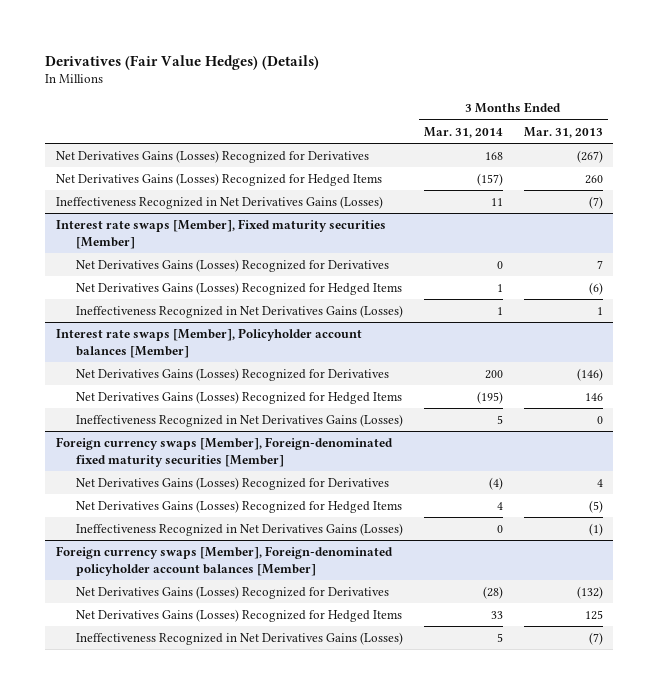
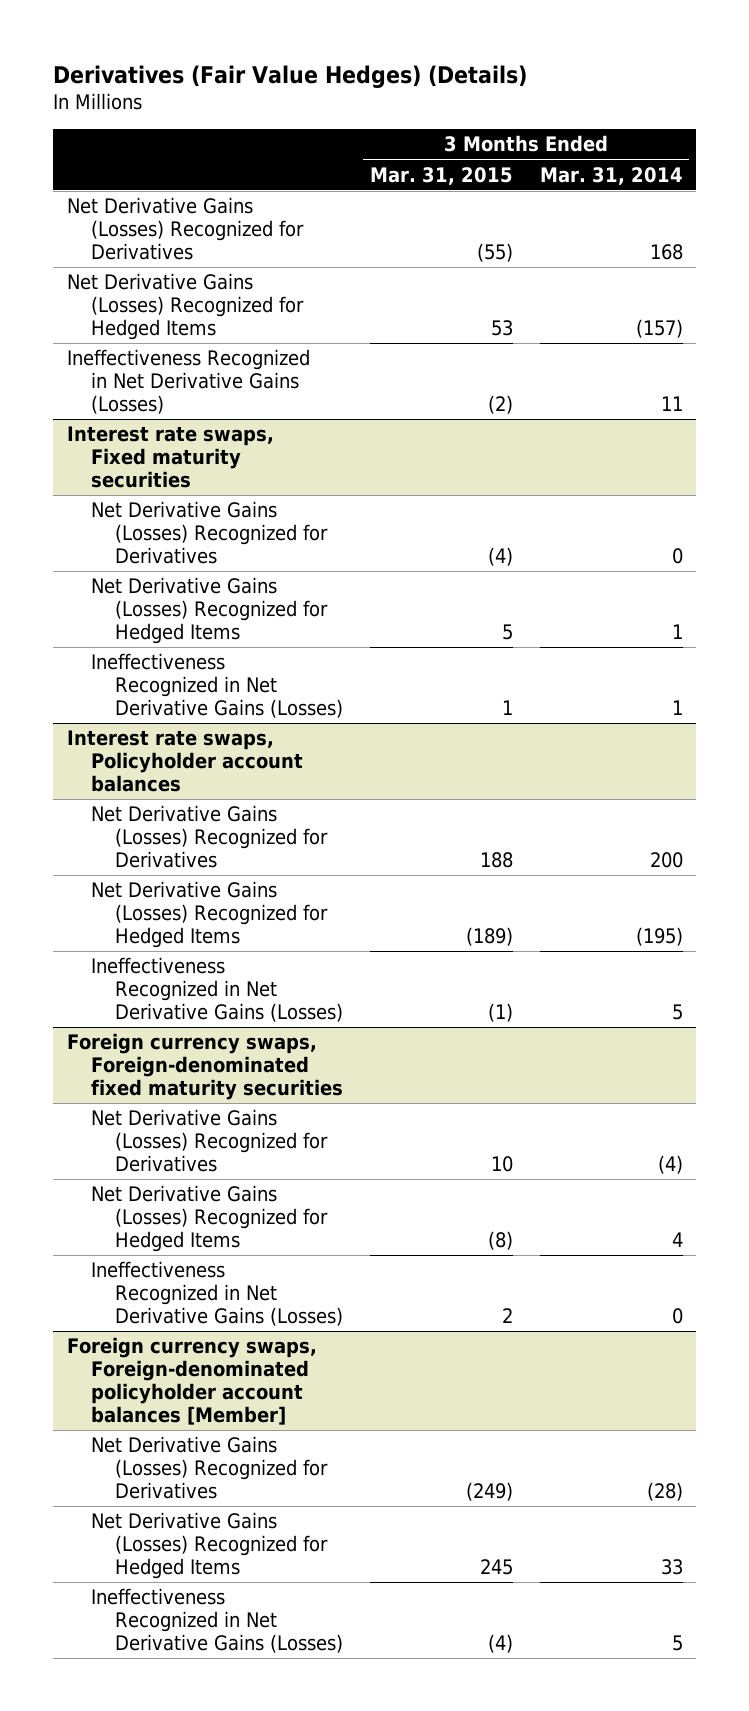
[523,126,603,138] Mar. 31, 2013 -> none
none -> [369,166,513,185] Mar. 31, 2015
[55,149,369,163] Net Derivatives Gains (Losses) Recognized for Derivatives -> [66,197,304,260] Net Derivative Gains (Losses) Recognized for Derivatives
[55,172,382,186] Net Derivatives Gains (Losses) Recognized for Hedged Items -> [66,273,304,340] Net Derivative Gains (Losses) Recognized for Hedged Items
[55,195,383,209] Ineffectiveness Recognized in Net Derivatives Gains (Losses) -> [66,349,310,414] Ineffectiveness Recognized in Net Derivative Gains (Losses)
[55,218,386,249] Interest rate swaps [Member], Fixed maturity securities [Member] -> [66,426,274,488] Interest rate swaps, Fixed maturity securities
[76,258,390,272] Net Derivatives Gains (Losses) Recognized for Derivatives -> [90,501,328,564] Net Derivative Gains (Losses) Recognized for Derivatives
[76,281,403,295] Net Derivatives Gains (Losses) Recognized for Hedged Items -> [90,577,328,644] Net Derivative Gains (Losses) Recognized for Hedged Items
[76,304,404,318] Ineffectiveness Recognized in Net Derivatives Gains (Losses) -> [90,653,343,718] Ineffectiveness Recognized in Net Derivative Gains (Losses)
[55,327,362,358] Interest rate swaps [Member], Policyholder account balances [Member] -> [66,730,303,792] Interest rate swaps, Policyholder account balances
[76,367,390,381] Net Derivatives Gains (Losses) Recognized for Derivatives -> [90,805,328,868] Net Derivative Gains (Losses) Recognized for Derivatives
[76,390,403,404] Net Derivatives Gains (Losses) Recognized for Hedged Items -> [90,881,328,948] Net Derivative Gains (Losses) Recognized for Hedged Items
[76,413,404,427] Ineffectiveness Recognized in Net Derivatives Gains (Losses) -> [90,957,343,1022] Ineffectiveness Recognized in Net Derivative Gains (Losses)
[55,436,393,467] Foreign currency swaps [Member], Foreign-denominated fixed maturity securities [Member] -> [66,1033,343,1100] Foreign currency swaps, Foreign-denominated fixed maturity securities
[76,476,390,490] Net Derivatives Gains (Losses) Recognized for Derivatives -> [90,1109,328,1172] Net Derivative Gains (Losses) Recognized for Derivatives
[76,499,403,513] Net Derivatives Gains (Losses) Recognized for Hedged Items -> [90,1185,328,1252] Net Derivative Gains (Losses) Recognized for Hedged Items
[76,522,404,536] Ineffectiveness Recognized in Net Derivatives Gains (Losses) -> [90,1261,343,1326] Ineffectiveness Recognized in Net Derivative Gains (Losses)
[55,545,393,576] Foreign currency swaps [Member], Foreign-denominated policyholder account balances [Member] -> [66,1337,317,1425] Foreign currency swaps, Foreign-denominated policyholder account balances [Member]
[76,585,390,599] Net Derivatives Gains (Losses) Recognized for Derivatives -> [90,1436,328,1499] Net Derivative Gains (Losses) Recognized for Derivatives
[76,608,403,622] Net Derivatives Gains (Losses) Recognized for Hedged Items -> [90,1512,328,1579] Net Derivative Gains (Losses) Recognized for Hedged Items
[76,631,404,645] Ineffectiveness Recognized in Net Derivatives Gains (Losses) -> [90,1588,343,1653] Ineffectiveness Recognized in Net Derivative Gains (Losses)

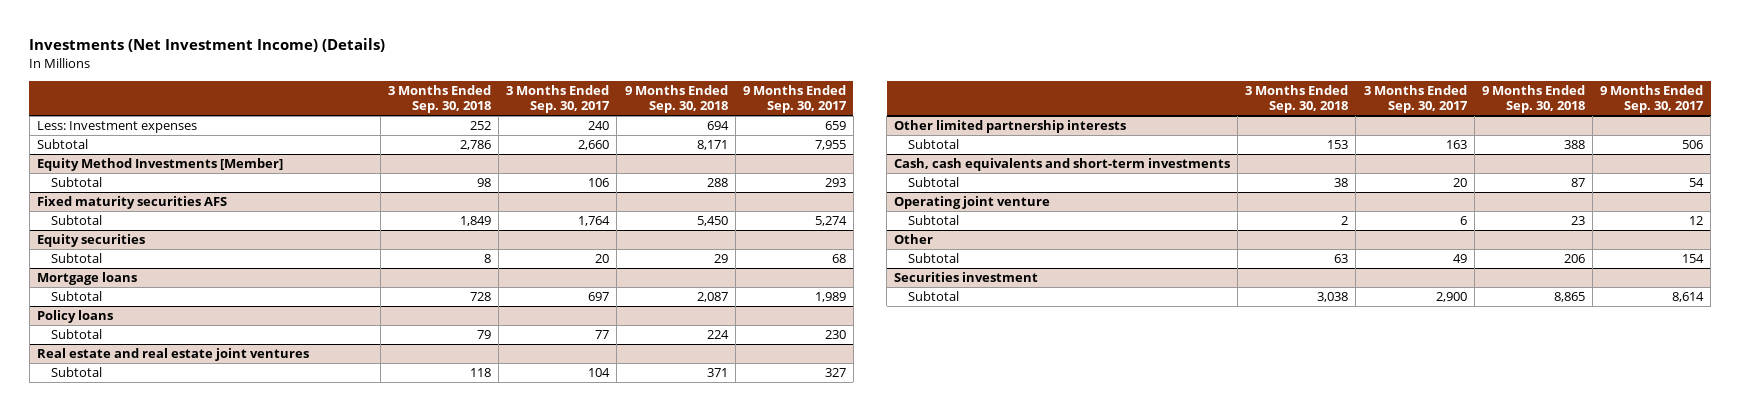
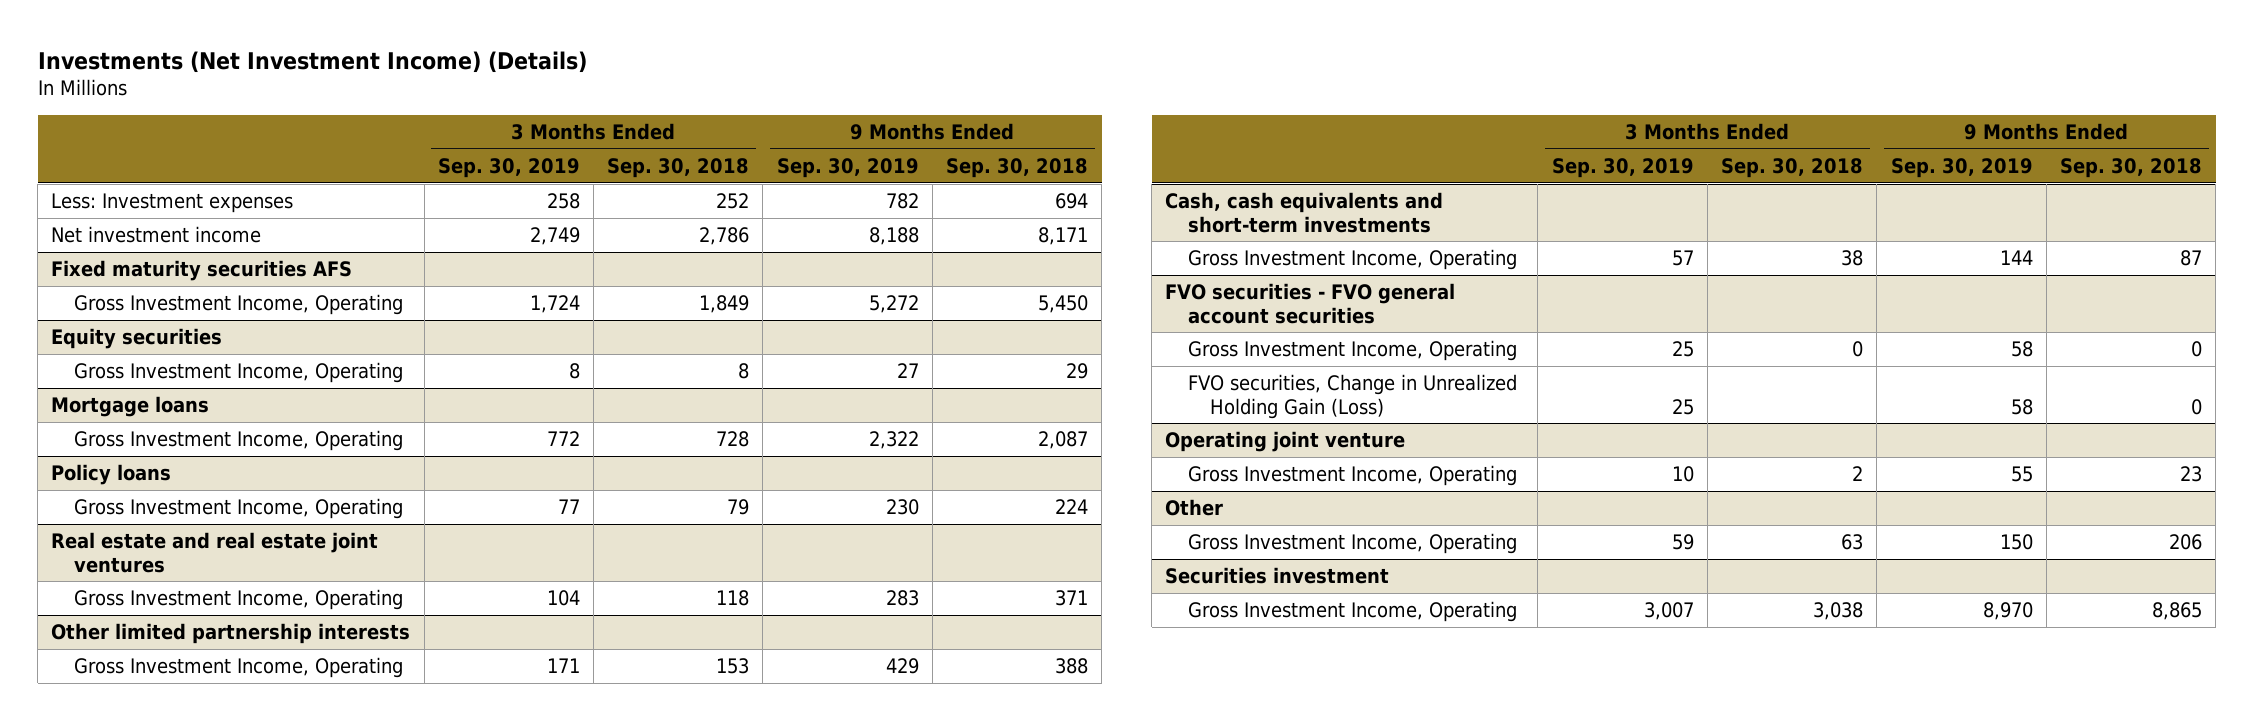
[506,85,611,114] 3 Months Ended Sep. 30, 2017 -> none
[742,85,847,114] 9 Months Ended Sep. 30, 2017 -> none
none -> [437,158,580,179] Sep. 30, 2019
none -> [776,158,919,179] Sep. 30, 2019
[36,158,283,172] Equity Method Investments [Member] -> none
[50,177,102,188] Subtotal -> none
[36,139,88,150] Subtotal -> [51,226,262,244] Net investment income
[50,215,102,226] Subtotal -> [73,294,403,316] Gross Investment Income, Operating
[50,253,102,264] Subtotal -> [73,362,403,384] Gross Investment Income, Operating
[50,291,102,302] Subtotal -> [73,430,403,452] Gross Investment Income, Operating
[50,329,102,340] Subtotal -> [73,498,403,520] Gross Investment Income, Operating
[50,367,102,378] Subtotal -> [73,589,403,611] Gross Investment Income, Operating
[908,139,960,150] Subtotal -> [73,657,403,679] Gross Investment Income, Operating
[908,177,960,188] Subtotal -> [1187,249,1517,271] Gross Investment Income, Operating
none -> [1165,283,1456,324] FVO securities - FVO general account securities
none -> [1187,340,1517,362] Gross Investment Income, Operating
none -> [1187,374,1517,419] FVO securities, Change in Unrealized Holding Gain (Loss)
[908,215,960,226] Subtotal -> [1187,465,1517,487] Gross Investment Income, Operating
[908,253,960,264] Subtotal -> [1187,533,1517,555] Gross Investment Income, Operating
[908,291,960,302] Subtotal -> [1187,601,1517,623] Gross Investment Income, Operating

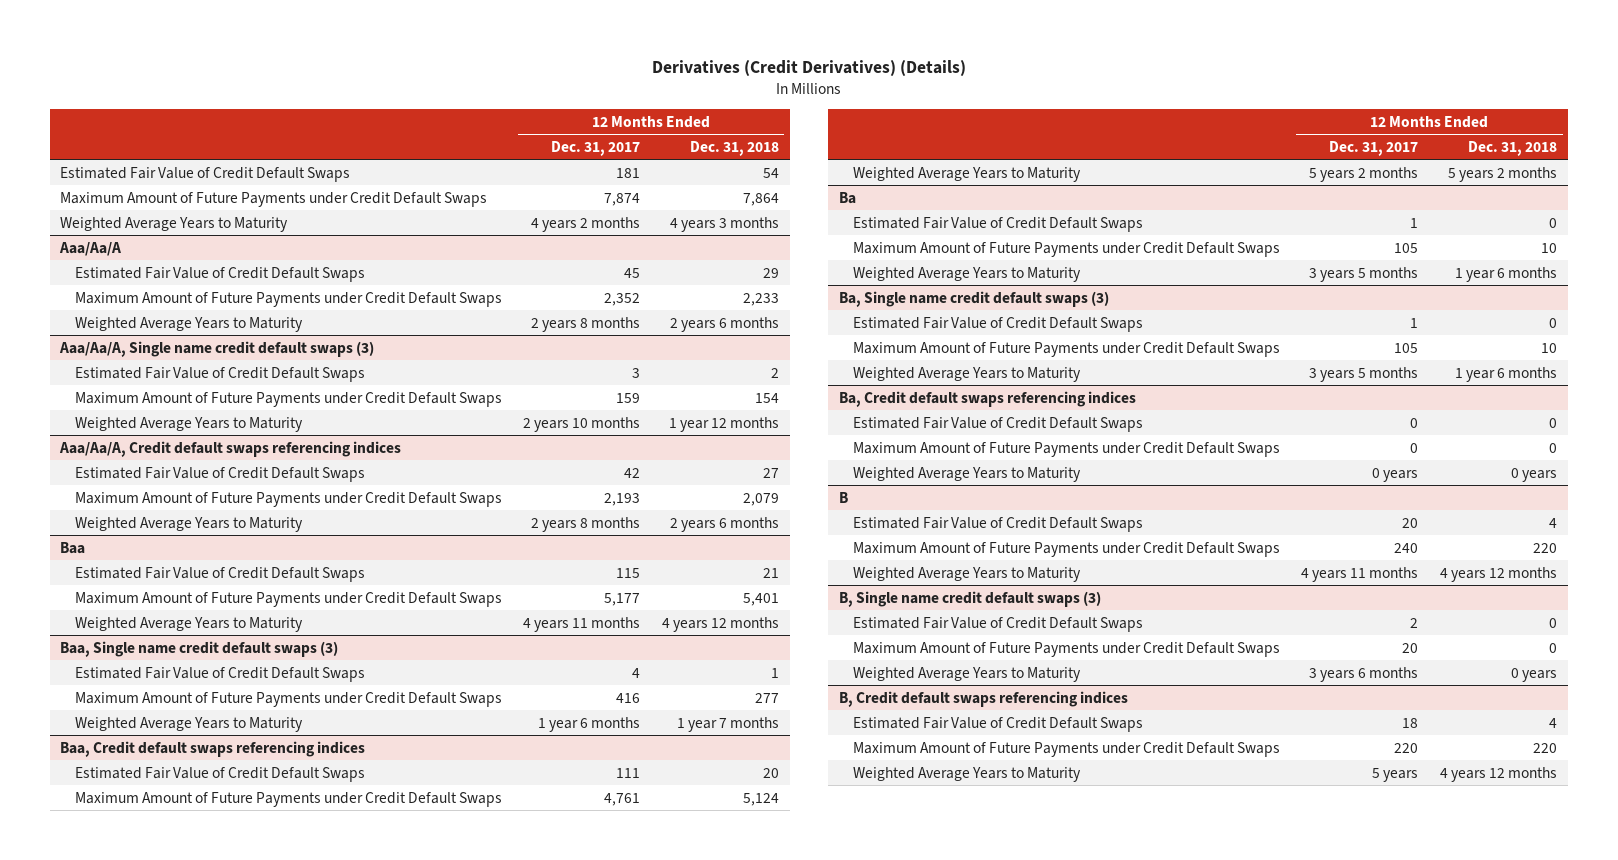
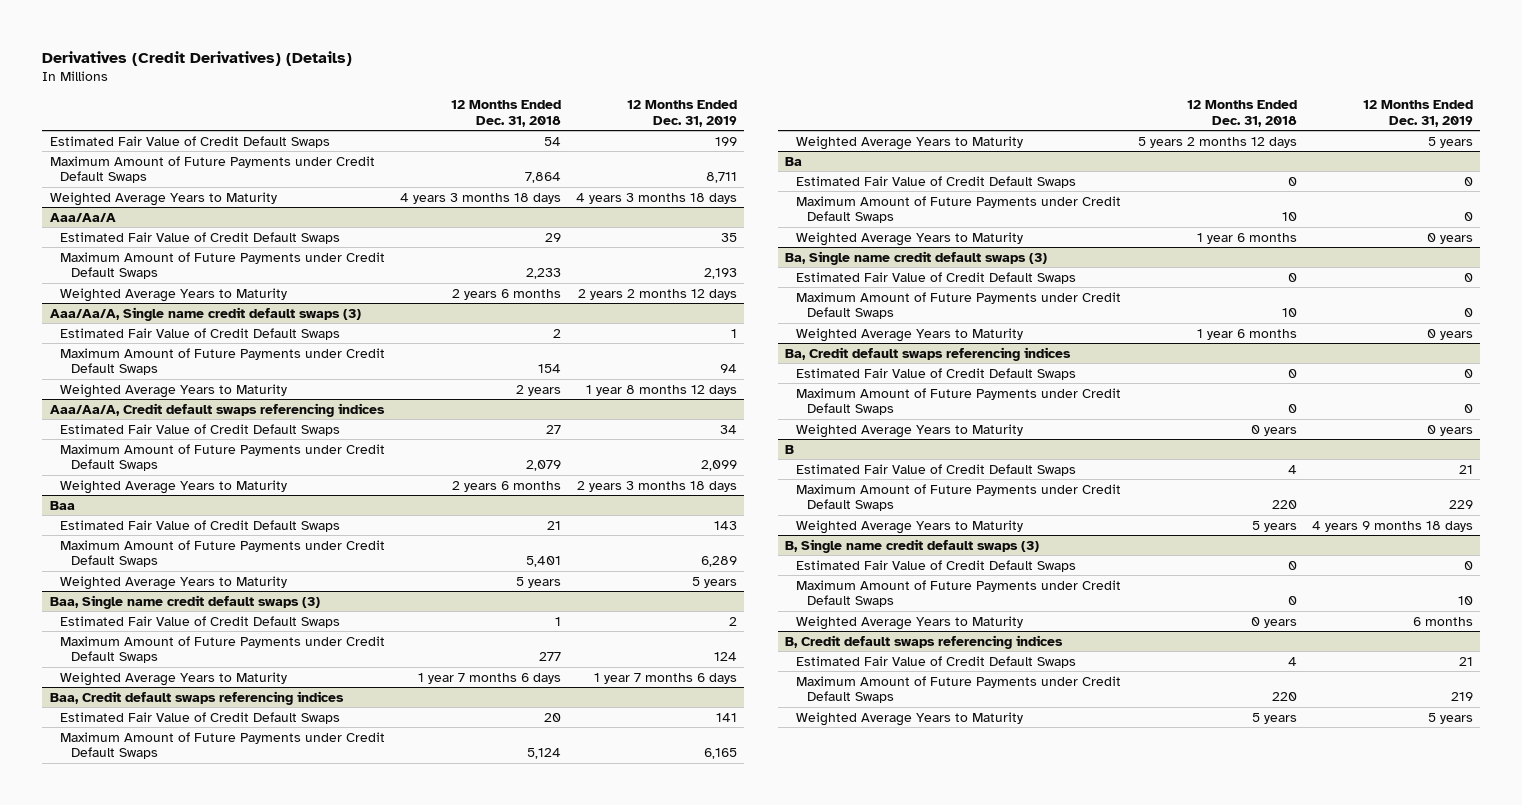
[551,140,641,156] Dec. 31, 2017 -> none
none -> [626,99,737,127] 12 Months Ended Dec. 31, 2019
[669,216,779,232] 4 years 3 months -> [400,192,562,204] 4 years 3 months 18 days
[668,416,779,432] 1 year 12 months -> [516,384,562,396] 2 years
[661,616,779,632] 4 years 12 months -> [516,576,562,588] 5 years
[676,716,779,732] 1 year 7 months -> [418,672,562,684] 1 year 7 months 6 days
[1448,166,1558,182] 5 years 2 months -> [1137,136,1297,148] 5 years 2 months 12 days
[1440,566,1558,582] 4 years 12 months -> [1251,520,1297,532] 5 years
[1440,766,1558,782] 4 years 12 months -> [1251,712,1297,724] 5 years

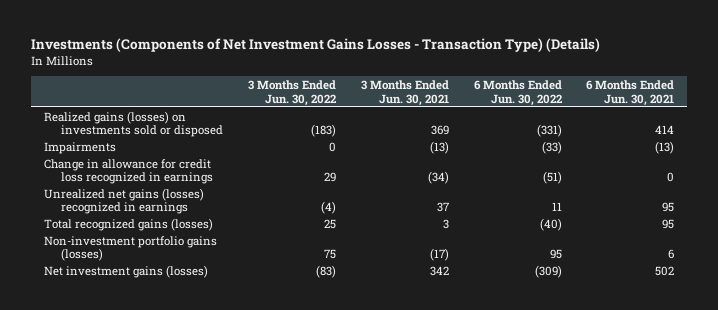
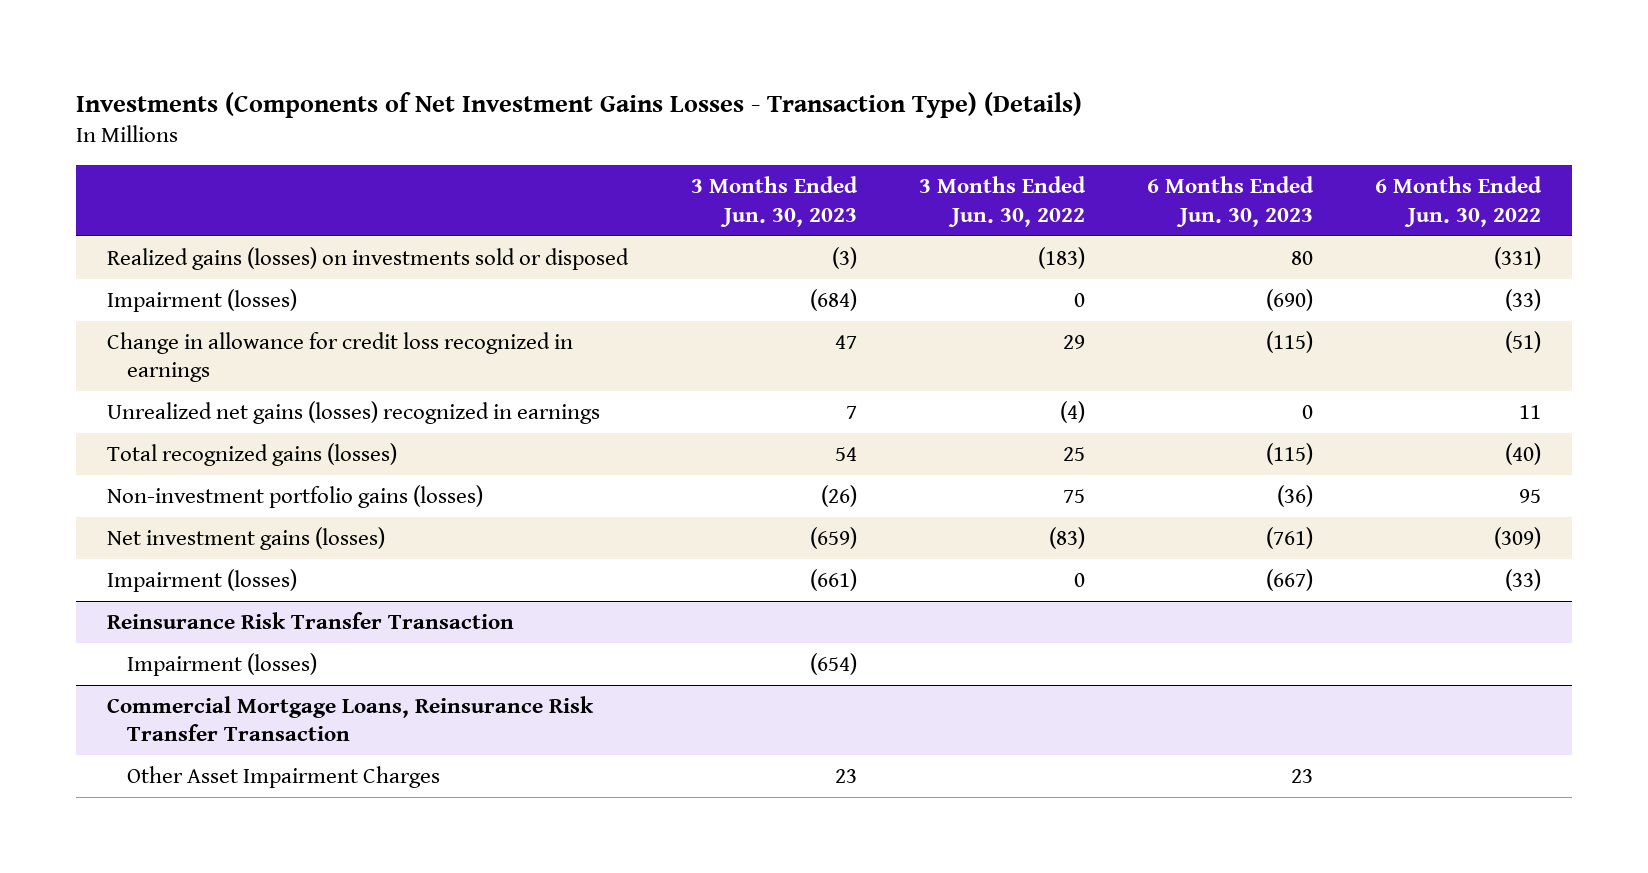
[360,79,449,106] 3 Months Ended Jun. 30, 2021 -> none
[586,79,675,106] 6 Months Ended Jun. 30, 2021 -> none
none -> [690,176,858,227] 3 Months Ended Jun. 30, 2023
none -> [1146,176,1314,227] 6 Months Ended Jun. 30, 2023
[43,141,116,154] Impairments -> [107,289,298,313] Impairment (losses)
none -> [107,569,298,593] Impairment (losses)
none -> [107,612,515,630] Reinsurance Risk Transfer Transaction
none -> [126,653,317,677] Impairment (losses)
none -> [107,696,595,742] Commercial Mortgage Loans, Reinsurance Risk Transfer Transaction
none -> [126,766,440,789] Other Asset Impairment Charges

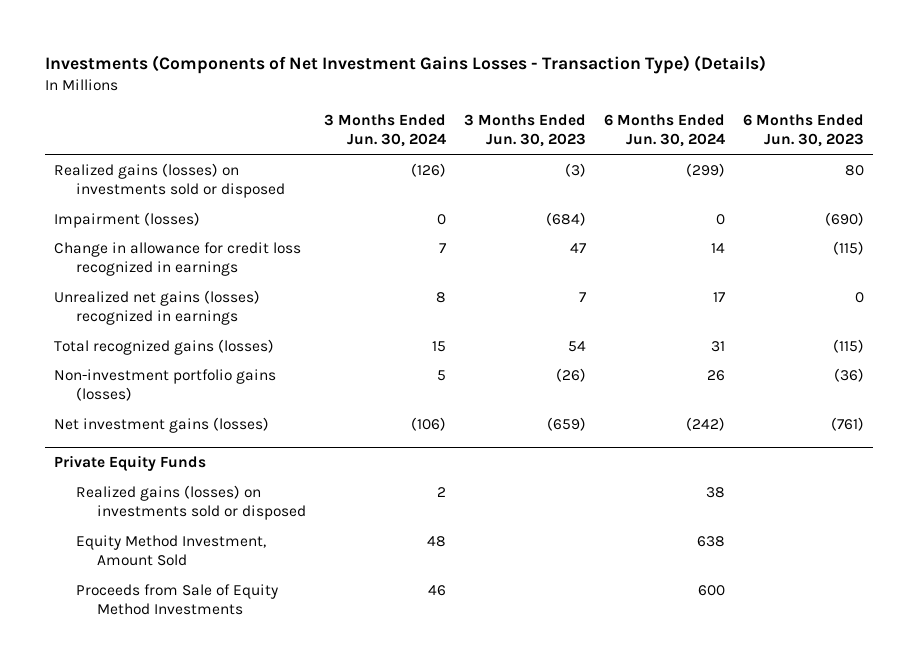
[918,176,1086,227] 3 Months Ended Jun. 30, 2022 -> none
[1374,176,1542,227] 6 Months Ended Jun. 30, 2022 -> none
none -> [324,113,447,148] 3 Months Ended Jun. 30, 2024
none -> [604,113,726,148] 6 Months Ended Jun. 30, 2024
[107,569,298,593] Impairment (losses) -> none
[107,612,515,630] Reinsurance Risk Transfer Transaction -> none
[126,653,317,677] Impairment (losses) -> none
[107,696,595,742] Commercial Mortgage Loans, Reinsurance Risk Transfer Transaction -> none
[126,766,440,789] Other Asset Impairment Charges -> none
none -> [54,455,207,472] Private Equity Funds
none -> [75,484,307,521] Realized gains (losses) on investments sold or disposed
none -> [75,534,266,567] Equity Method Investment, Amount Sold
none -> [75,583,278,616] Proceeds from Sale of Equity Method Investments

